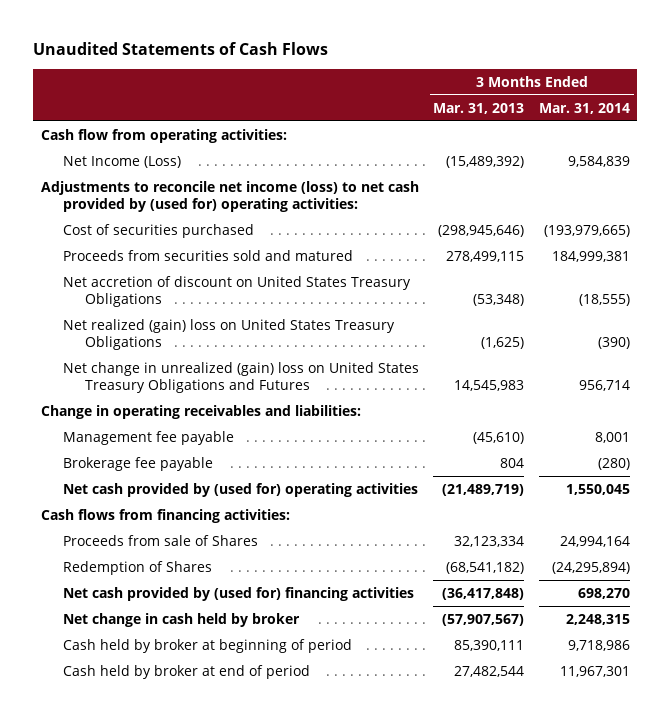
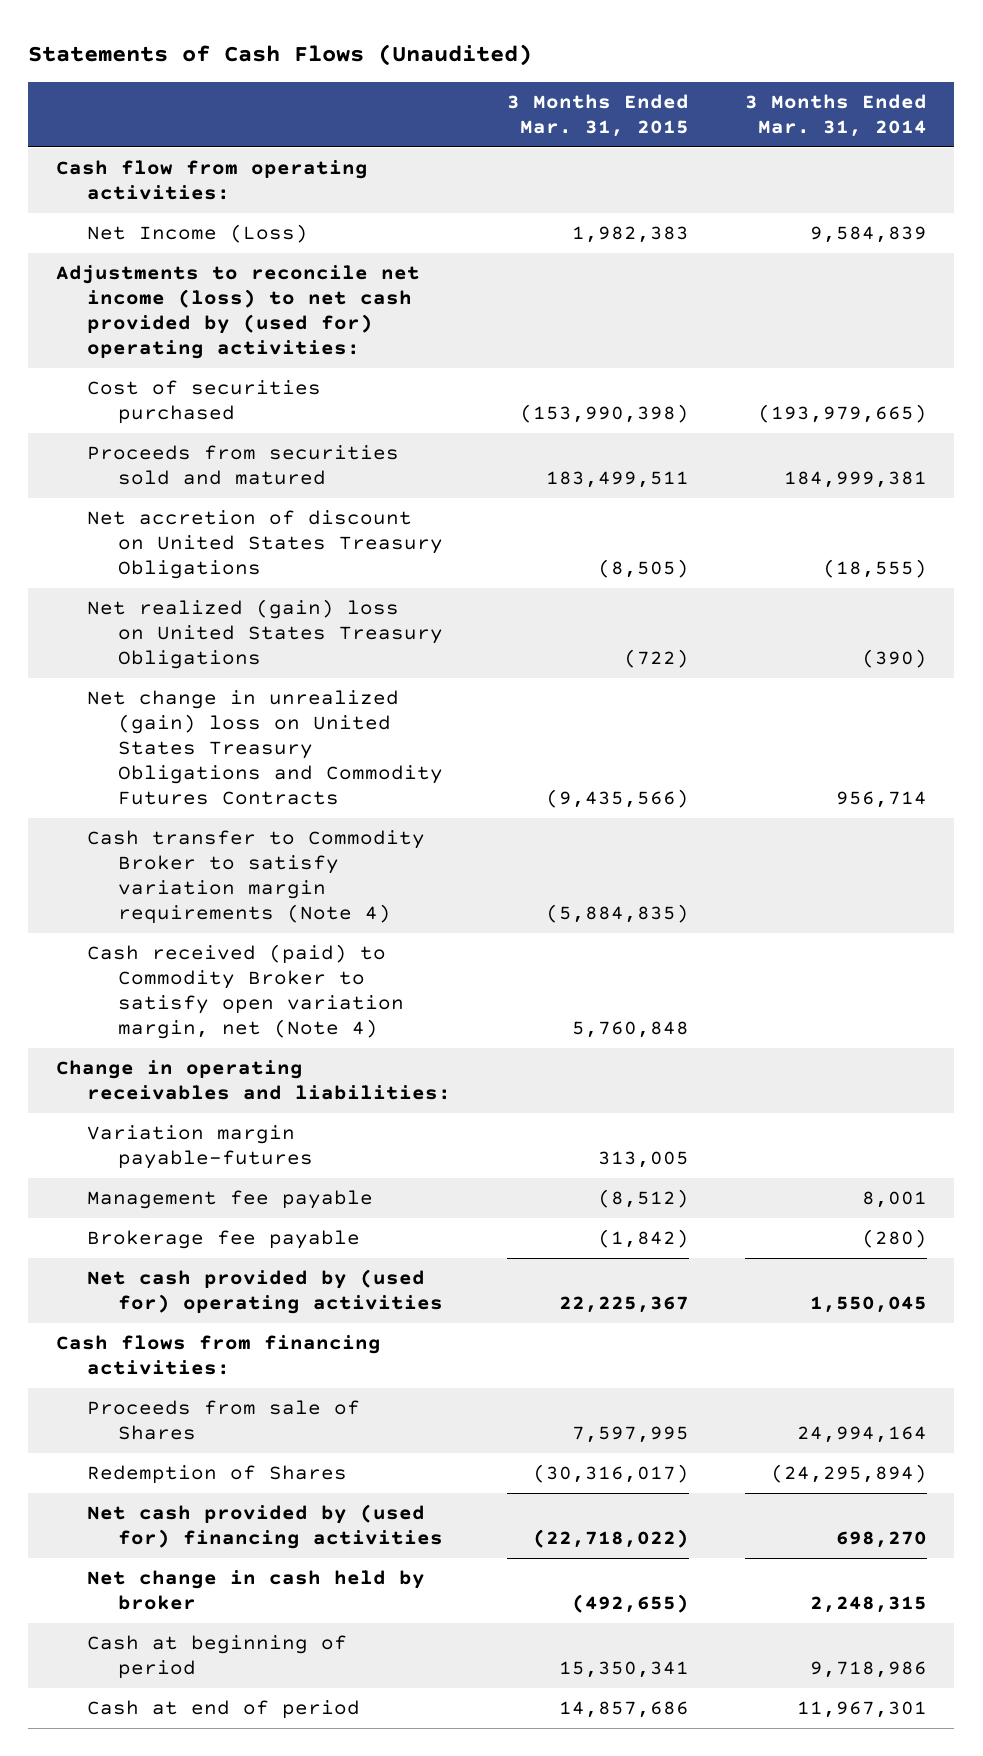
[33,41,329,55] Unaudited Statements of Cash Flows -> [28,43,533,66] Statements of Cash Flows (Unaudited)
[433,102,525,114] Mar. 31, 2013 -> none
none -> [506,93,689,137] 3 Months Ended Mar. 31, 2015
[62,361,419,393] Net change in unrealized (gain) loss on United States Treasury Obligations and Futures -> [87,690,444,805] Net change in unrealized (gain) loss on United States Treasury Obligations and Commodity Futures Contracts
none -> [87,830,426,924] Cash transfer to Commodity Broker to satisfy variation margin requirements (Note 4)
none -> [87,944,405,1039] Cash received (paid) to Commodity Broker to satisfy open variation margin, net (Note 4)
none -> [87,1125,314,1170] Variation margin payable-futures
[62,638,352,653] Cash held by broker at beginning of period -> [87,1635,348,1680] Cash at beginning of period
[62,664,310,679] Cash held by broker at end of period -> [87,1700,361,1720] Cash at end of period

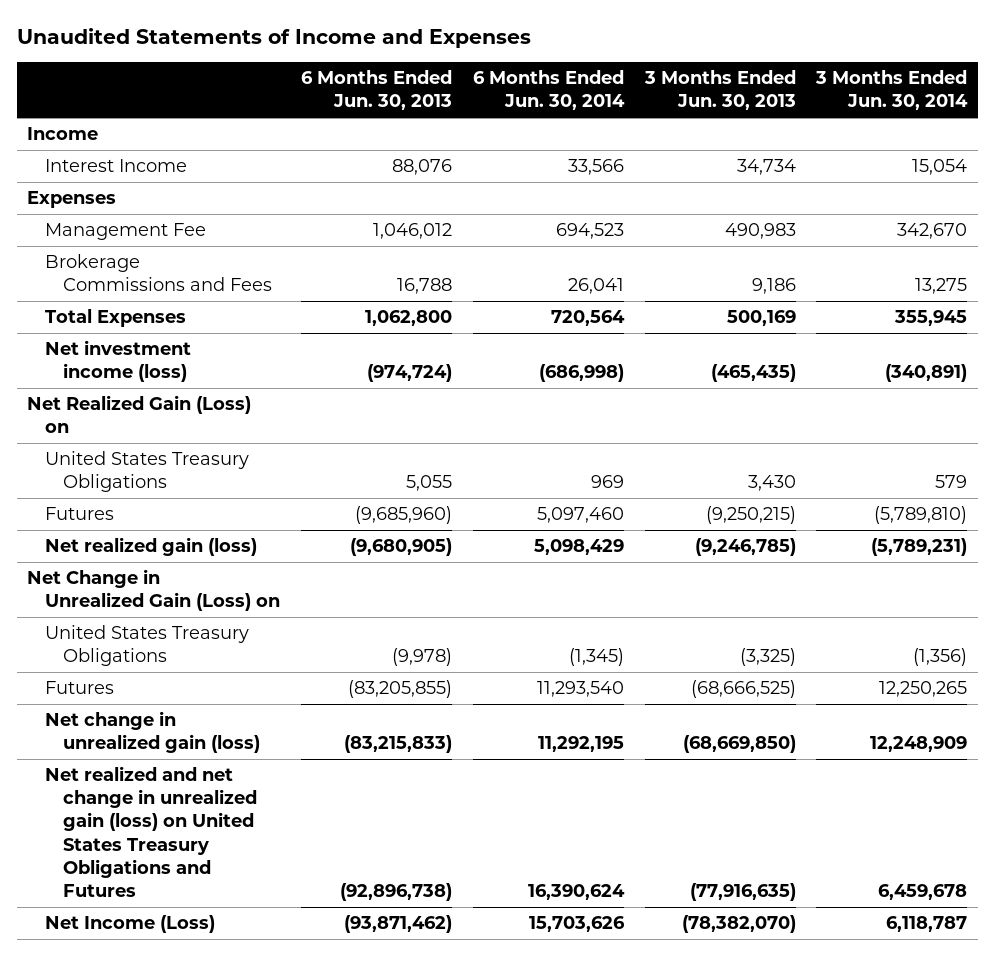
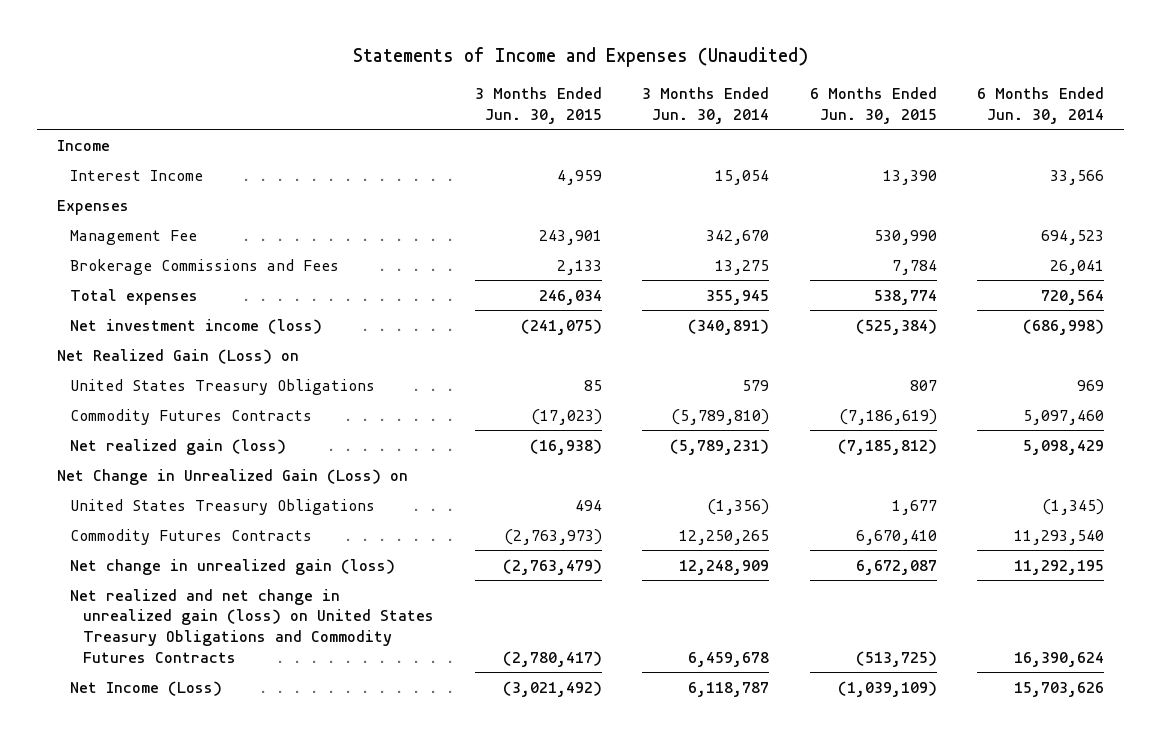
[16,28,531,49] Unaudited Statements of Income and Expenses -> [352,47,808,68] Statements of Income and Expenses (Unaudited)
[300,70,452,111] 6 Months Ended Jun. 30, 2013 -> none
[643,70,796,111] 3 Months Ended Jun. 30, 2013 -> none
none -> [474,87,602,124] 3 Months Ended Jun. 30, 2015
none -> [809,87,937,124] 6 Months Ended Jun. 30, 2015
[45,309,187,328] Total Expenses -> [70,288,199,305] Total expenses
[45,507,115,521] Futures -> [70,408,313,425] Commodity Futures Contracts
[45,681,115,695] Futures -> [70,528,313,545] Commodity Futures Contracts
[45,766,258,897] Net realized and net change in unrealized gain (loss) on United States Treasury Obligations and Futures -> [70,588,435,663] Net realized and net change in unrealized gain (loss) on United States Treasury Obligations and Commodity Futures Contracts

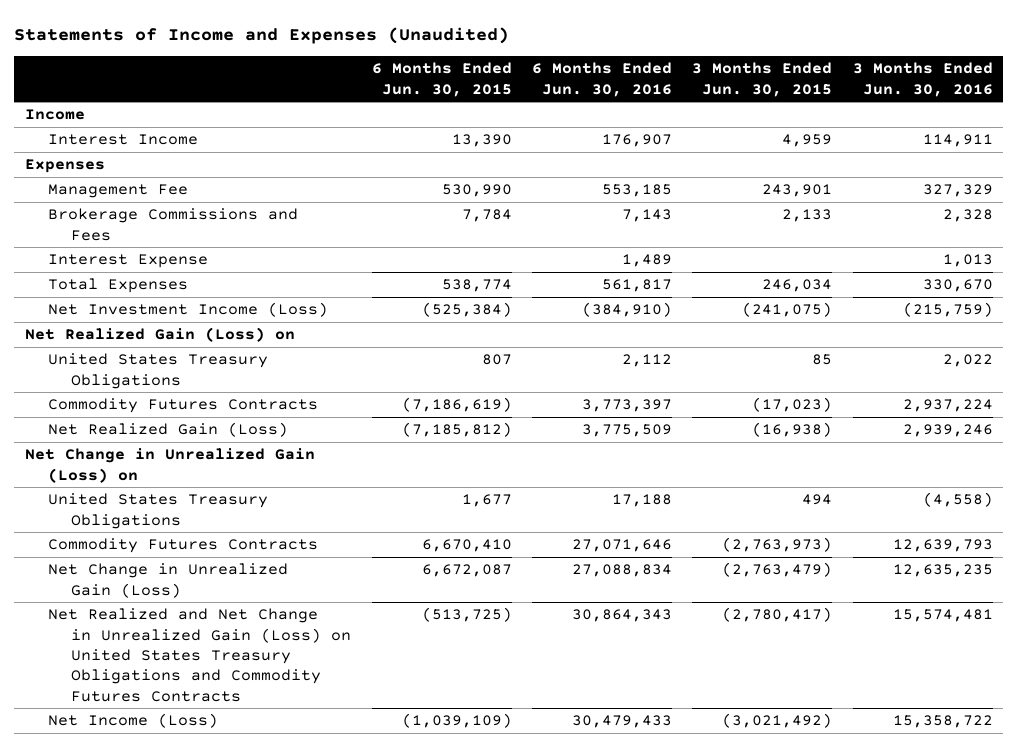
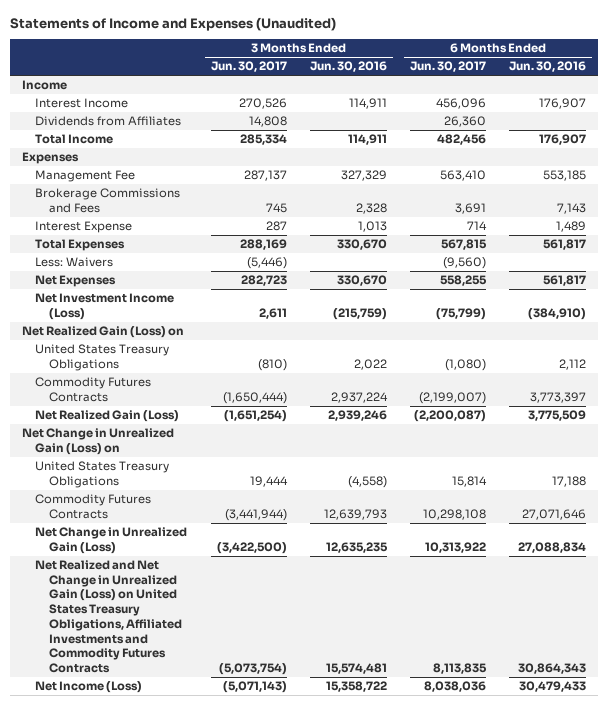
[371,62,512,97] 6 Months Ended Jun. 30, 2015 -> none
[692,62,833,97] 3 Months Ended Jun. 30, 2015 -> none
none -> [210,61,287,73] Jun. 30, 2017
none -> [410,61,487,73] Jun. 30, 2017
none -> [35,116,182,127] Dividends from Affiliates
none -> [35,134,114,145] Total Income
none -> [35,257,114,268] Less: Waivers
none -> [35,275,117,288] Net Expenses
[47,608,352,702] Net Realized and Net Change in Unrealized Gain (Loss) on United States Treasury Obligations and Commodity Futures Contracts -> [35,560,182,673] Net Realized and Net Change in Unrealized Gain (Loss) on United States Treasury Obligations, Affiliated Investments and Commodity Futures Contracts

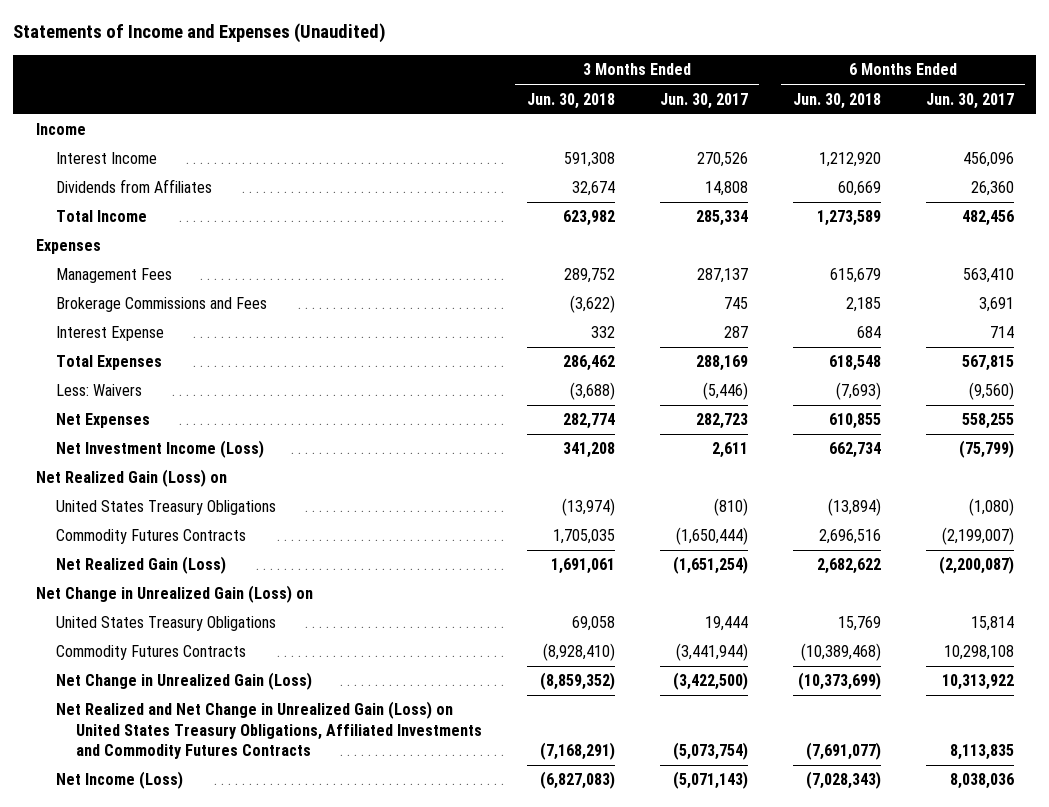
[309,61,387,73] Jun. 30, 2016 -> none
[509,61,587,73] Jun. 30, 2016 -> none
none -> [526,92,615,109] Jun. 30, 2018
none -> [792,92,881,109] Jun. 30, 2018
[35,170,136,183] Management Fee -> [55,268,172,284] Management Fees

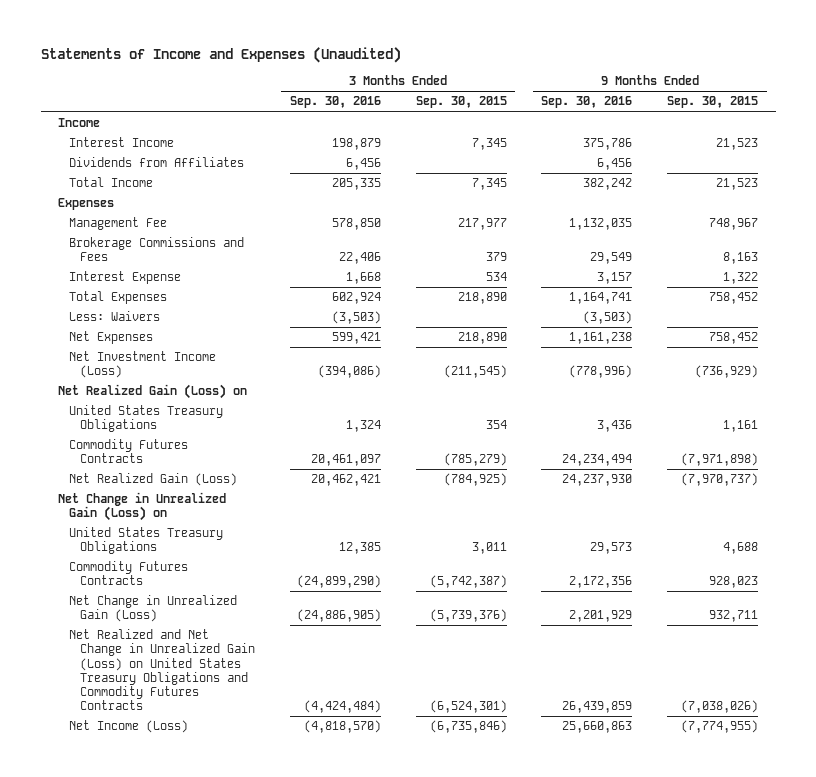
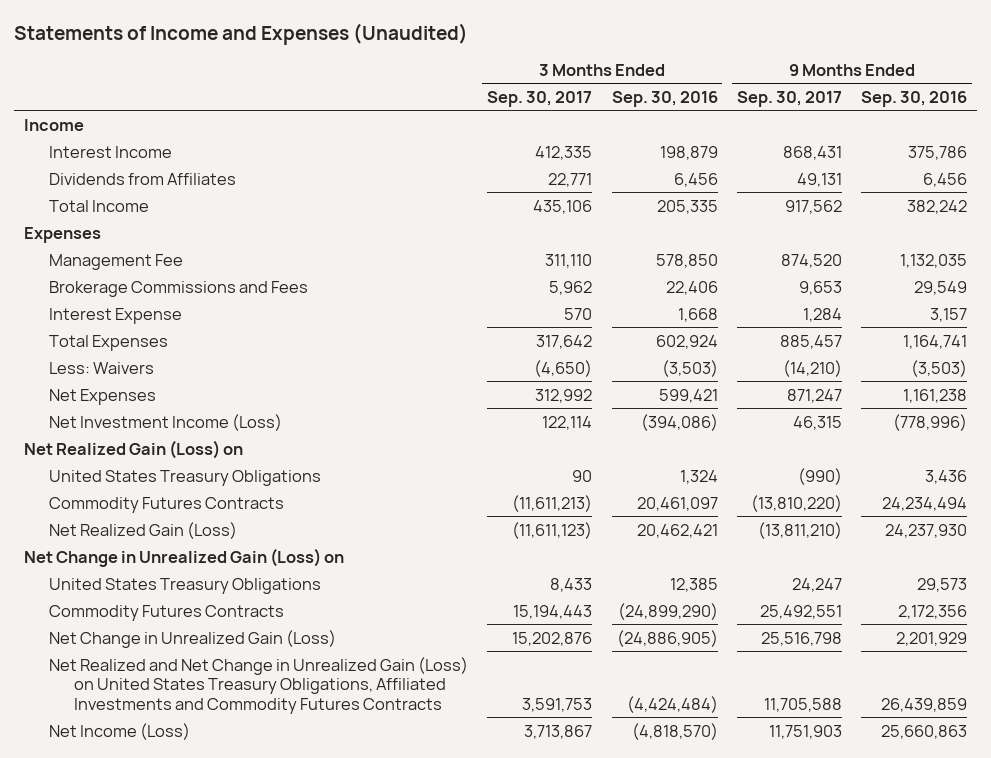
[415,96,507,109] Sep. 30, 2015 -> none
[667,96,759,109] Sep. 30, 2015 -> none
none -> [487,90,593,107] Sep. 30, 2017
none -> [736,90,842,107] Sep. 30, 2017
[68,629,255,710] Net Realized and Net Change in Unrealized Gain (Loss) on United States Treasury Obligations and Commodity Futures Contracts -> [48,656,468,714] Net Realized and Net Change in Unrealized Gain (Loss) on United States Treasury Obligations, Affiliated Investments and Commodity Futures Contracts

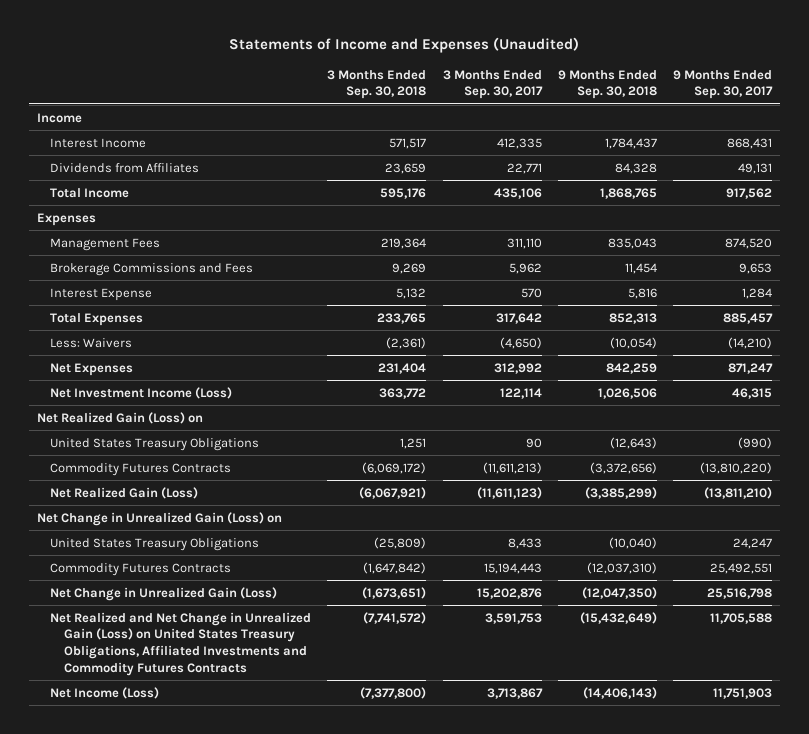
[611,90,718,107] Sep. 30, 2016 -> none
[861,90,968,107] Sep. 30, 2016 -> none
none -> [327,69,427,100] 3 Months Ended Sep. 30, 2018
none -> [557,69,657,100] 9 Months Ended Sep. 30, 2018
[48,253,183,270] Management Fee -> [50,237,161,251] Management Fees

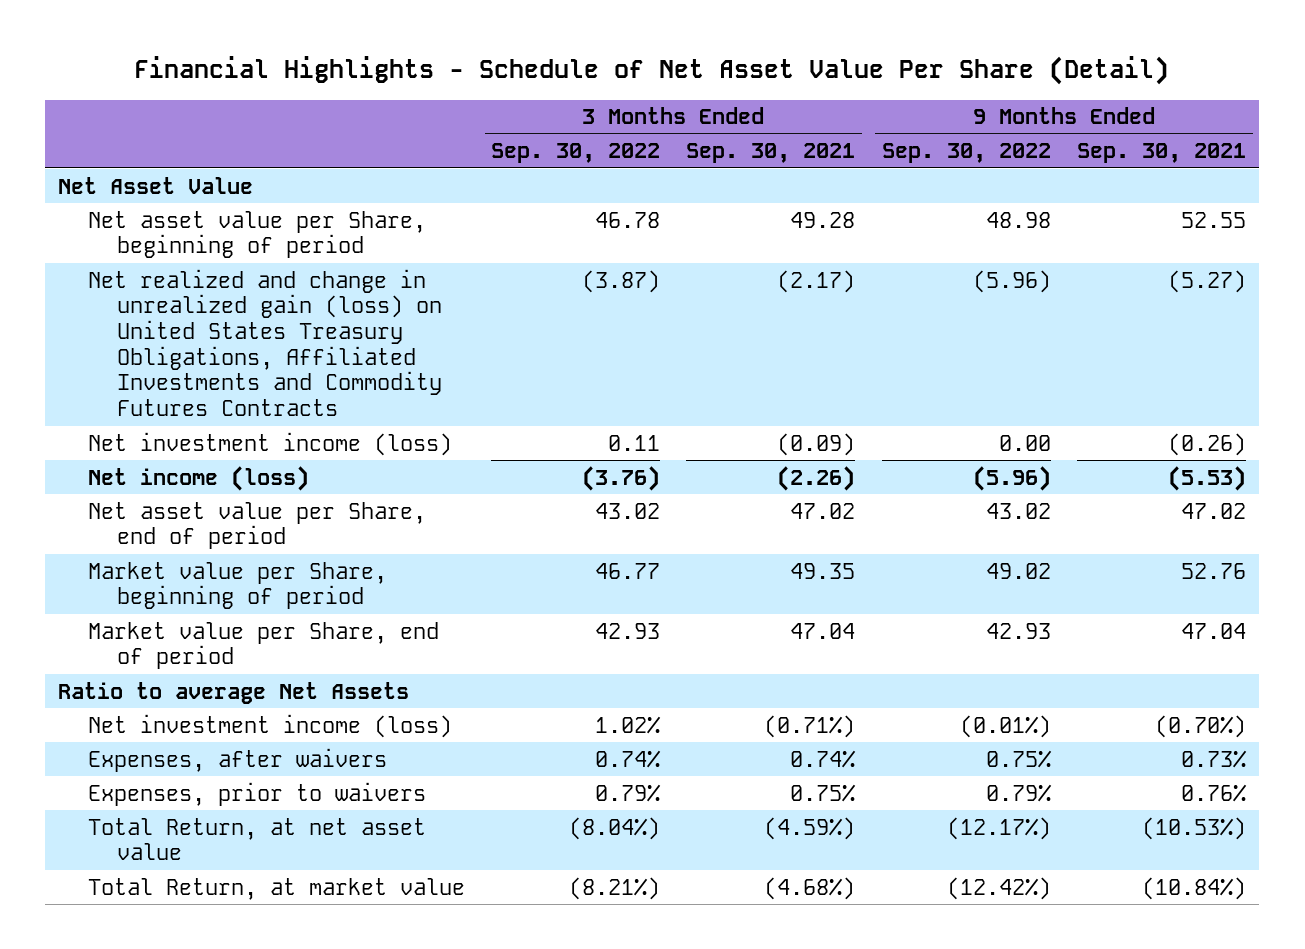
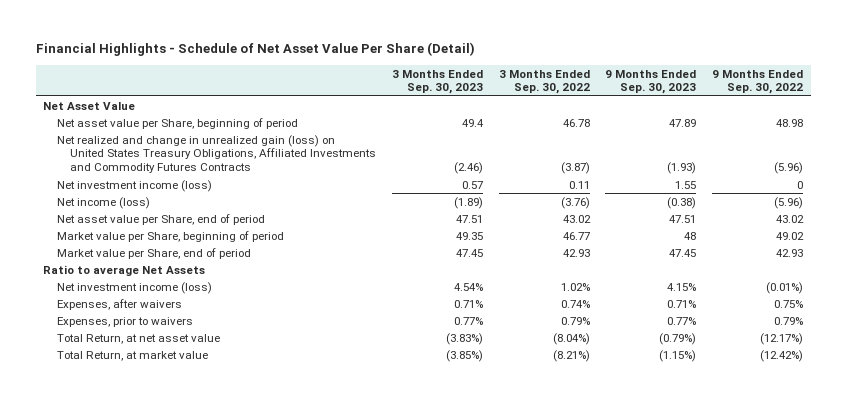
[686,143,856,164] Sep. 30, 2021 -> none
[1077,143,1247,164] Sep. 30, 2021 -> none
none -> [392,69,484,95] 3 Months Ended Sep. 30, 2023
none -> [605,69,697,95] 9 Months Ended Sep. 30, 2023
[998,434,1051,451] 0.00 -> [797,180,804,189] 0

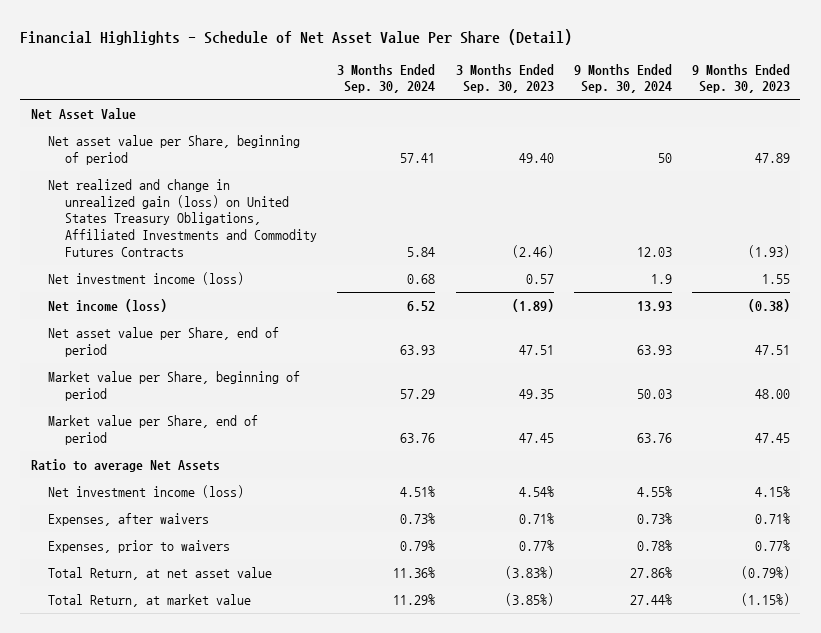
[498,69,590,95] 3 Months Ended Sep. 30, 2022 -> none
[712,69,804,95] 9 Months Ended Sep. 30, 2022 -> none
none -> [337,63,436,94] 3 Months Ended Sep. 30, 2024
none -> [573,63,672,94] 9 Months Ended Sep. 30, 2024
[462,118,485,127] 49.4 -> [518,152,554,163] 49.40
[684,231,697,240] 48 -> [755,388,791,399] 48.00

